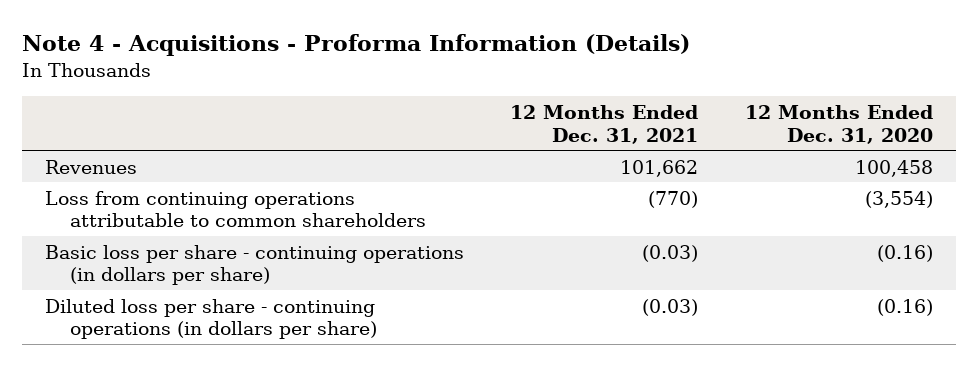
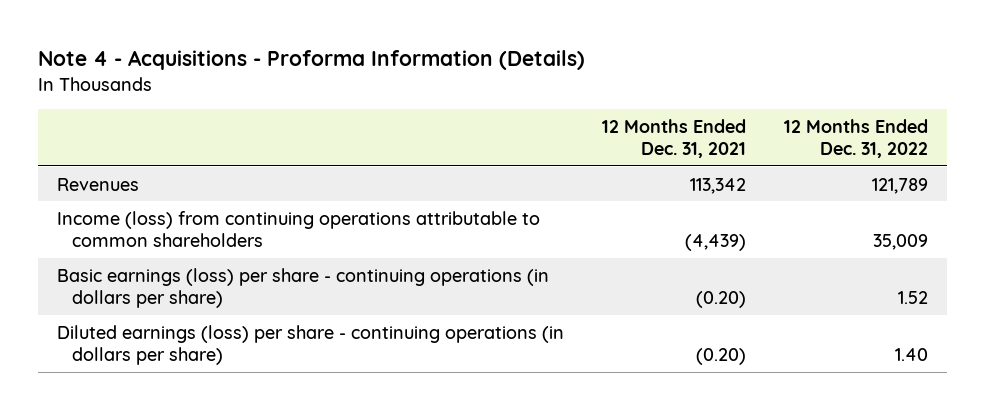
[745,104,934,144] 12 Months Ended Dec. 31, 2020 -> none
none -> [783,118,928,158] 12 Months Ended Dec. 31, 2022
[620,159,699,177] 101,662 -> [689,177,746,194] 113,342
[44,190,426,228] Loss from continuing operations attributable to common shareholders -> [56,210,540,247] Income (loss) from continuing operations attributable to common shareholders
[648,190,699,208] (770) -> [684,233,746,251] (4,439)
[44,244,464,286] Basic loss per share - continuing operations (in dollars per share) -> [56,267,549,308] Basic earnings (loss) per share - continuing operations (in dollars per share)
[642,244,699,262] (0.03) -> [695,290,746,308] (0.20)
[44,298,377,340] Diluted loss per share - continuing operations (in dollars per share) -> [56,324,564,365] Diluted earnings (loss) per share - continuing operations (in dollars per share)
[642,298,699,316] (0.03) -> [695,347,746,365] (0.20)

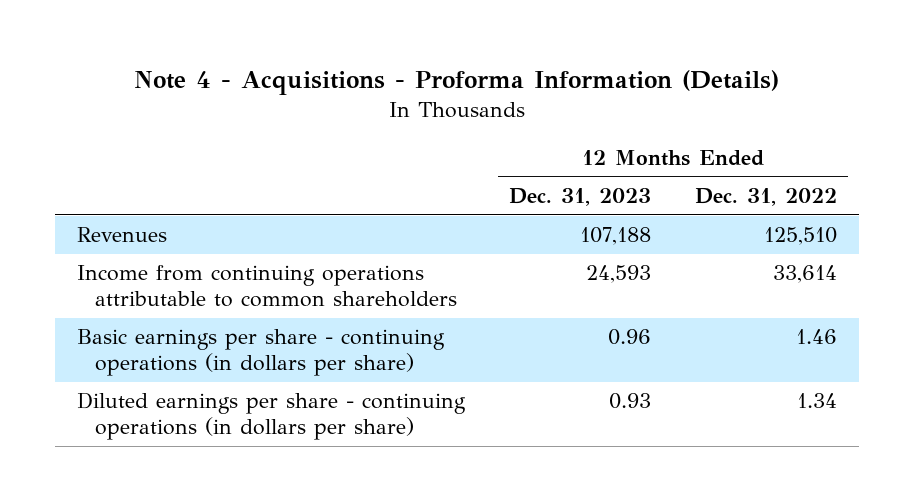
[601,118,746,158] 12 Months Ended Dec. 31, 2021 -> none
none -> [509,188,652,207] Dec. 31, 2023
[871,177,928,194] 121,789 -> [764,227,838,246] 125,510
[56,210,540,247] Income (loss) from continuing operations attributable to common shareholders -> [76,265,457,307] Income from continuing operations attributable to common shareholders
[872,233,928,250] 35,009 -> [773,265,838,284] 33,614
[56,267,549,308] Basic earnings (loss) per share - continuing operations (in dollars per share) -> [76,329,445,376] Basic earnings per share - continuing operations (in dollars per share)
[897,290,928,304] 1.52 -> [796,329,838,345] 1.46
[56,324,564,365] Diluted earnings (loss) per share - continuing operations (in dollars per share) -> [76,392,466,440] Diluted earnings per share - continuing operations (in dollars per share)
[894,347,928,361] 1.40 -> [797,393,838,409] 1.34

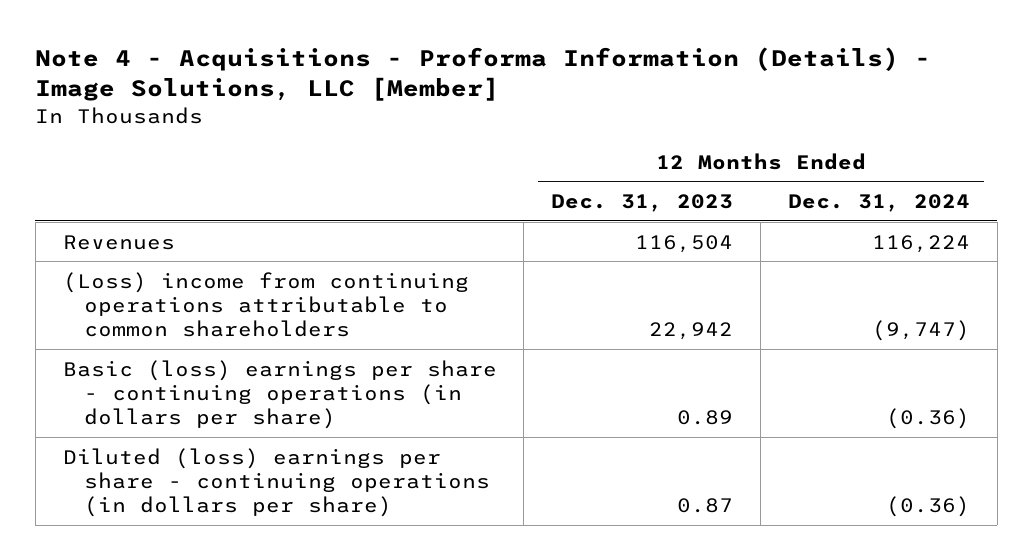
[134,70,780,96] Note 4 - Acquisitions - Proforma Information (Details) -> [35,46,932,102] Note 4 - Acquisitions - Proforma Information (Details) - Image Solutions, LLC [Member]
[695,188,838,207] Dec. 31, 2022 -> none
none -> [787,194,970,213] Dec. 31, 2024
[580,227,652,246] 107,188 -> [635,234,734,253] 116,504
[76,265,457,307] Income from continuing operations attributable to common shareholders -> [62,271,469,338] (Loss) income from continuing operations attributable to common shareholders
[586,265,652,284] 24,593 -> [649,322,734,341] 22,942
[76,329,445,376] Basic earnings per share - continuing operations (in dollars per share) -> [62,359,497,430] Basic (loss) earnings per share - continuing operations (in dollars per share)
[608,329,652,346] 0.96 -> [677,410,734,426] 0.89
[76,392,466,440] Diluted earnings per share - continuing operations (in dollars per share) -> [62,447,491,518] Diluted (loss) earnings per share - continuing operations (in dollars per share)
[609,393,652,410] 0.93 -> [677,498,734,514] 0.87

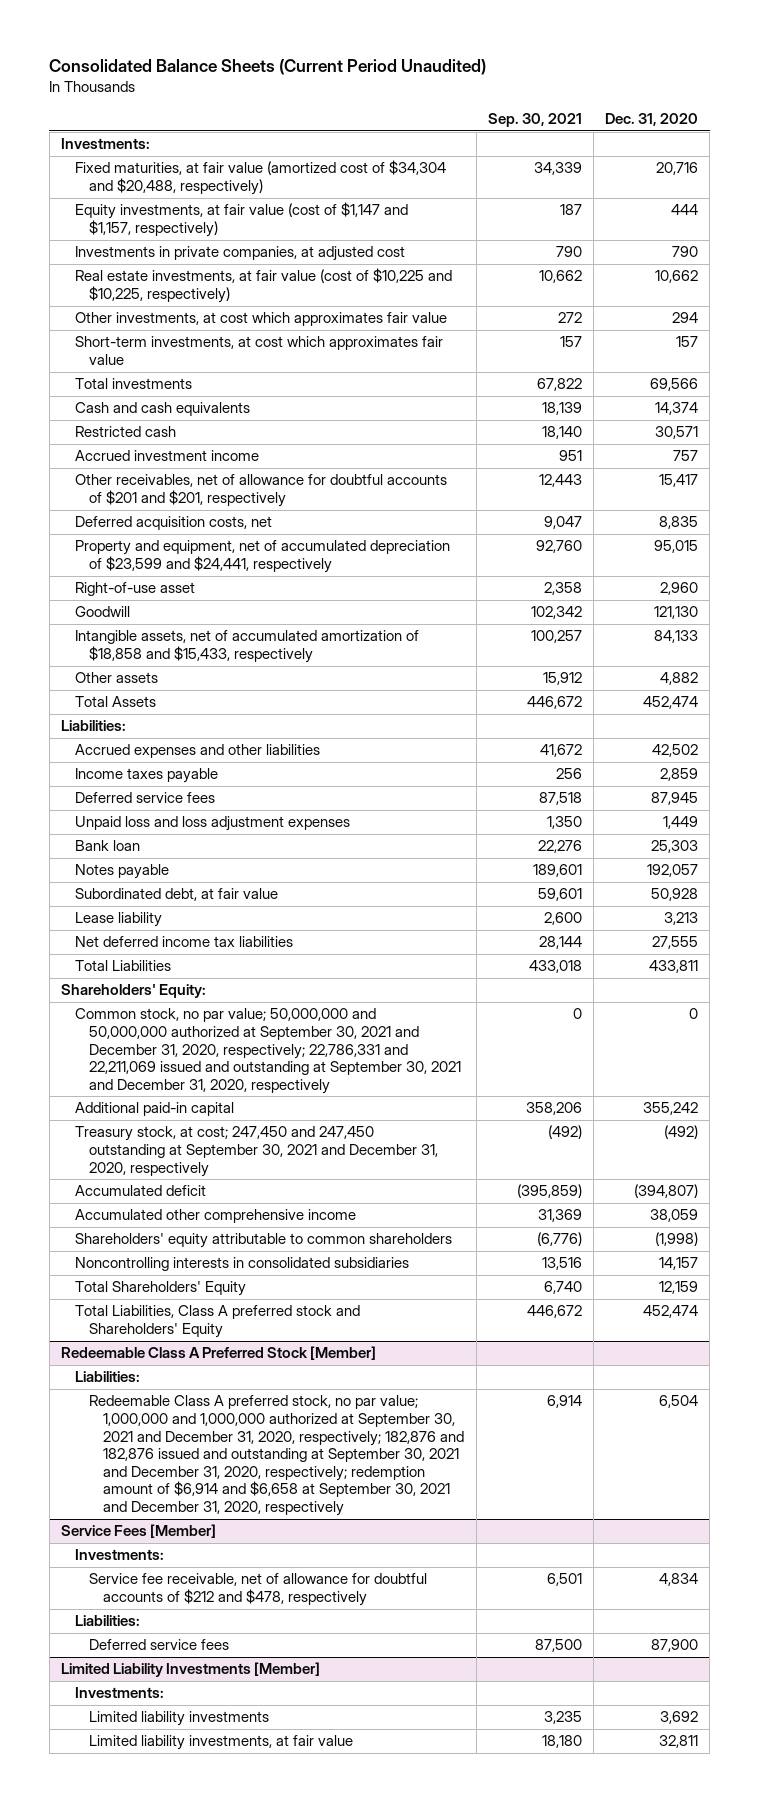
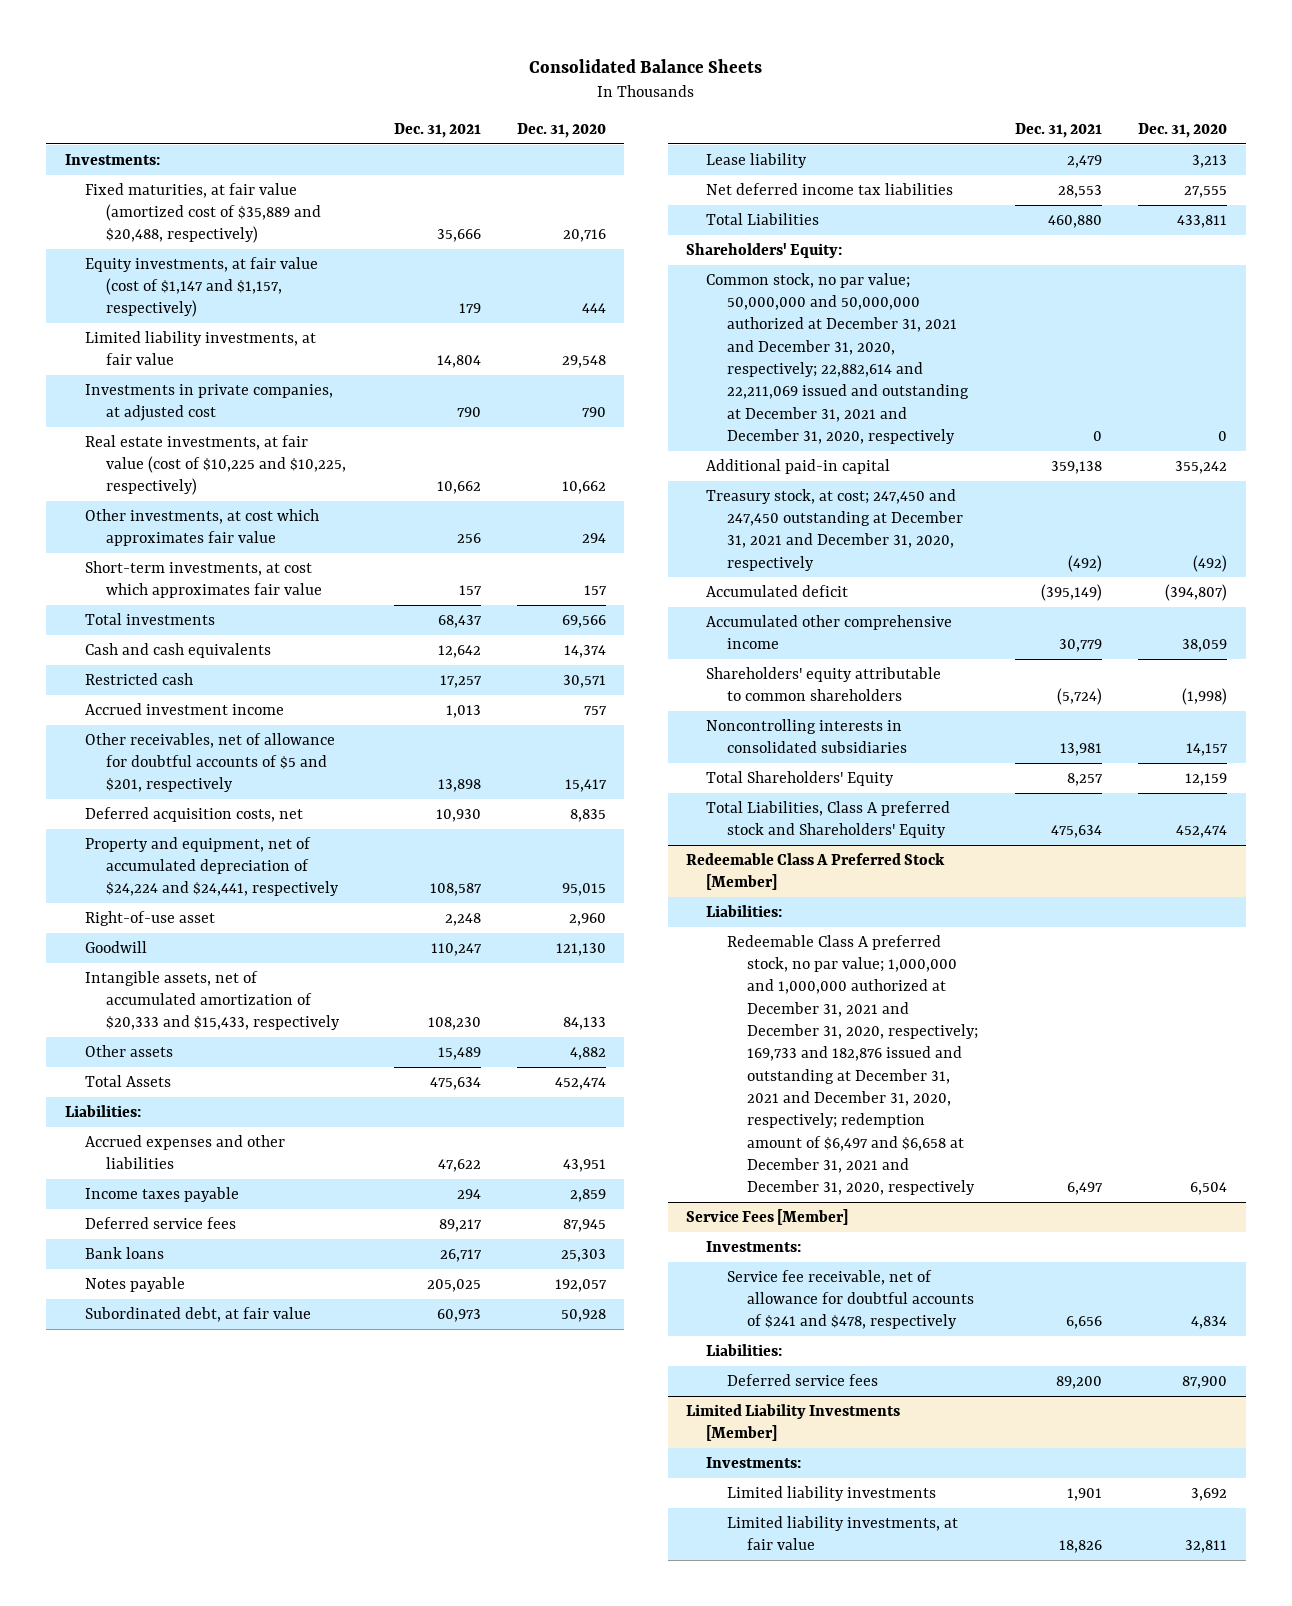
[49,58,487,75] Consolidated Balance Sheets (Current Period Unaudited) -> [529,59,763,74] Consolidated Balance Sheets
[487,113,582,128] Sep. 30, 2021 -> none
none -> [393,122,481,138] Dec. 31, 2021
[74,160,446,196] Fixed maturities, at fair value (amortized cost of $34,304 and $20,488, respectively) -> [85,182,321,244] Fixed maturities, at fair value (amortized cost of $35,889 and $20,488, respectively)
none -> [85,330,317,366] Limited liability investments, at fair value
[74,474,447,508] Other receivables, net of allowance for doubtful accounts of $201 and $201, respectively -> [85,732,336,793] Other receivables, net of allowance for doubtful accounts of $5 and $201, respectively
[74,540,450,574] Property and equipment, net of accumulated depreciation of $23,599 and $24,441, respectively -> [85,836,339,897] Property and equipment, net of accumulated depreciation of $24,224 and $24,441, respectively
[74,630,419,664] Intangible assets, net of accumulated amortization of $18,858 and $15,433, respectively -> [85,970,340,1031] Intangible assets, net of accumulated amortization of $20,333 and $15,433, respectively
[652,744,699,758] 42,502 -> [563,1159,607,1173] 43,951
[74,816,350,832] Unpaid loss and loss adjustment expenses -> none
[74,840,140,852] Bank loan -> [85,1246,165,1259] Bank loans
[74,1008,462,1094] Common stock, no par value; 50,000,000 and 50,000,000 authorized at September 30, 2021 and December 31, 2020, respectively; 22,786,331 and 22,211,069 issued and outstanding at September 30, 2021 and December 31, 2020, respectively -> [706,272,969,444] Common stock, no par value; 50,000,000 and 50,000,000 authorized at December 31, 2021 and December 31, 2020, respectively; 22,882,614 and 22,211,069 issued and outstanding at December 31, 2021 and December 31, 2020, respectively
[74,1126,439,1177] Treasury stock, at cost; 247,450 and 247,450 outstanding at September 30, 2021 and December 31, 2020, respectively -> [706,488,963,571] Treasury stock, at cost; 247,450 and 247,450 outstanding at December 31, 2021 and December 31, 2020, respectively
[89,1395,465,1516] Redeemable Class A preferred stock, no par value; 1,000,000 and 1,000,000 authorized at September 30, 2021 and December 31, 2020, respectively; 182,876 and 182,876 issued and outstanding at September 30, 2021 and December 31, 2020, respectively; redemption amount of $6,914 and $6,658 at September 30, 2021 and December 31, 2020, respectively -> [726,934,979,1196] Redeemable Class A preferred stock, no par value; 1,000,000 and 1,000,000 authorized at December 31, 2021 and December 31, 2020, respectively; 169,733 and 182,876 issued and outstanding at December 31, 2021 and December 31, 2020, respectively; redemption amount of $6,497 and $6,658 at December 31, 2021 and December 31, 2020, respectively
[89,1573,428,1607] Service fee receivable, net of allowance for doubtful accounts of $212 and $478, respectively -> [726,1269,975,1330] Service fee receivable, net of allowance for doubtful accounts of $241 and $478, respectively

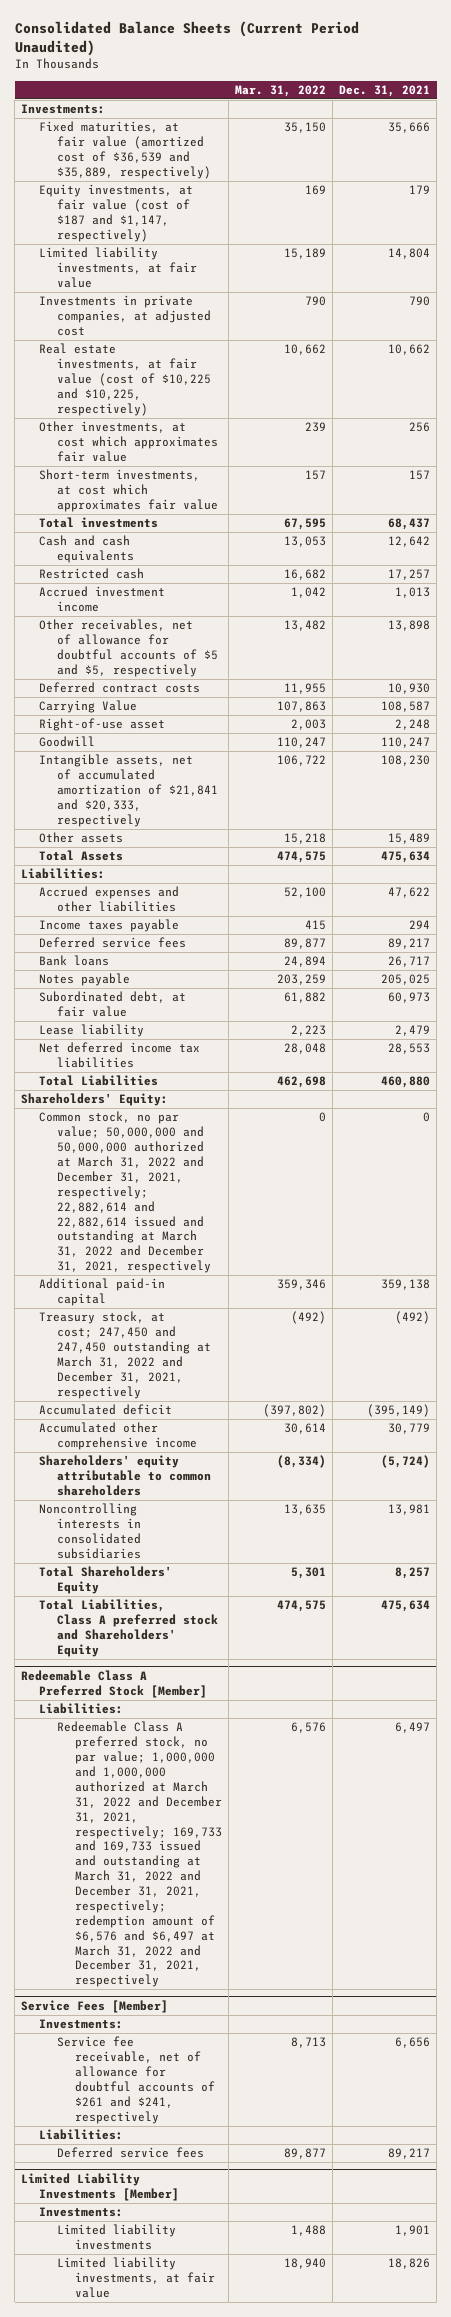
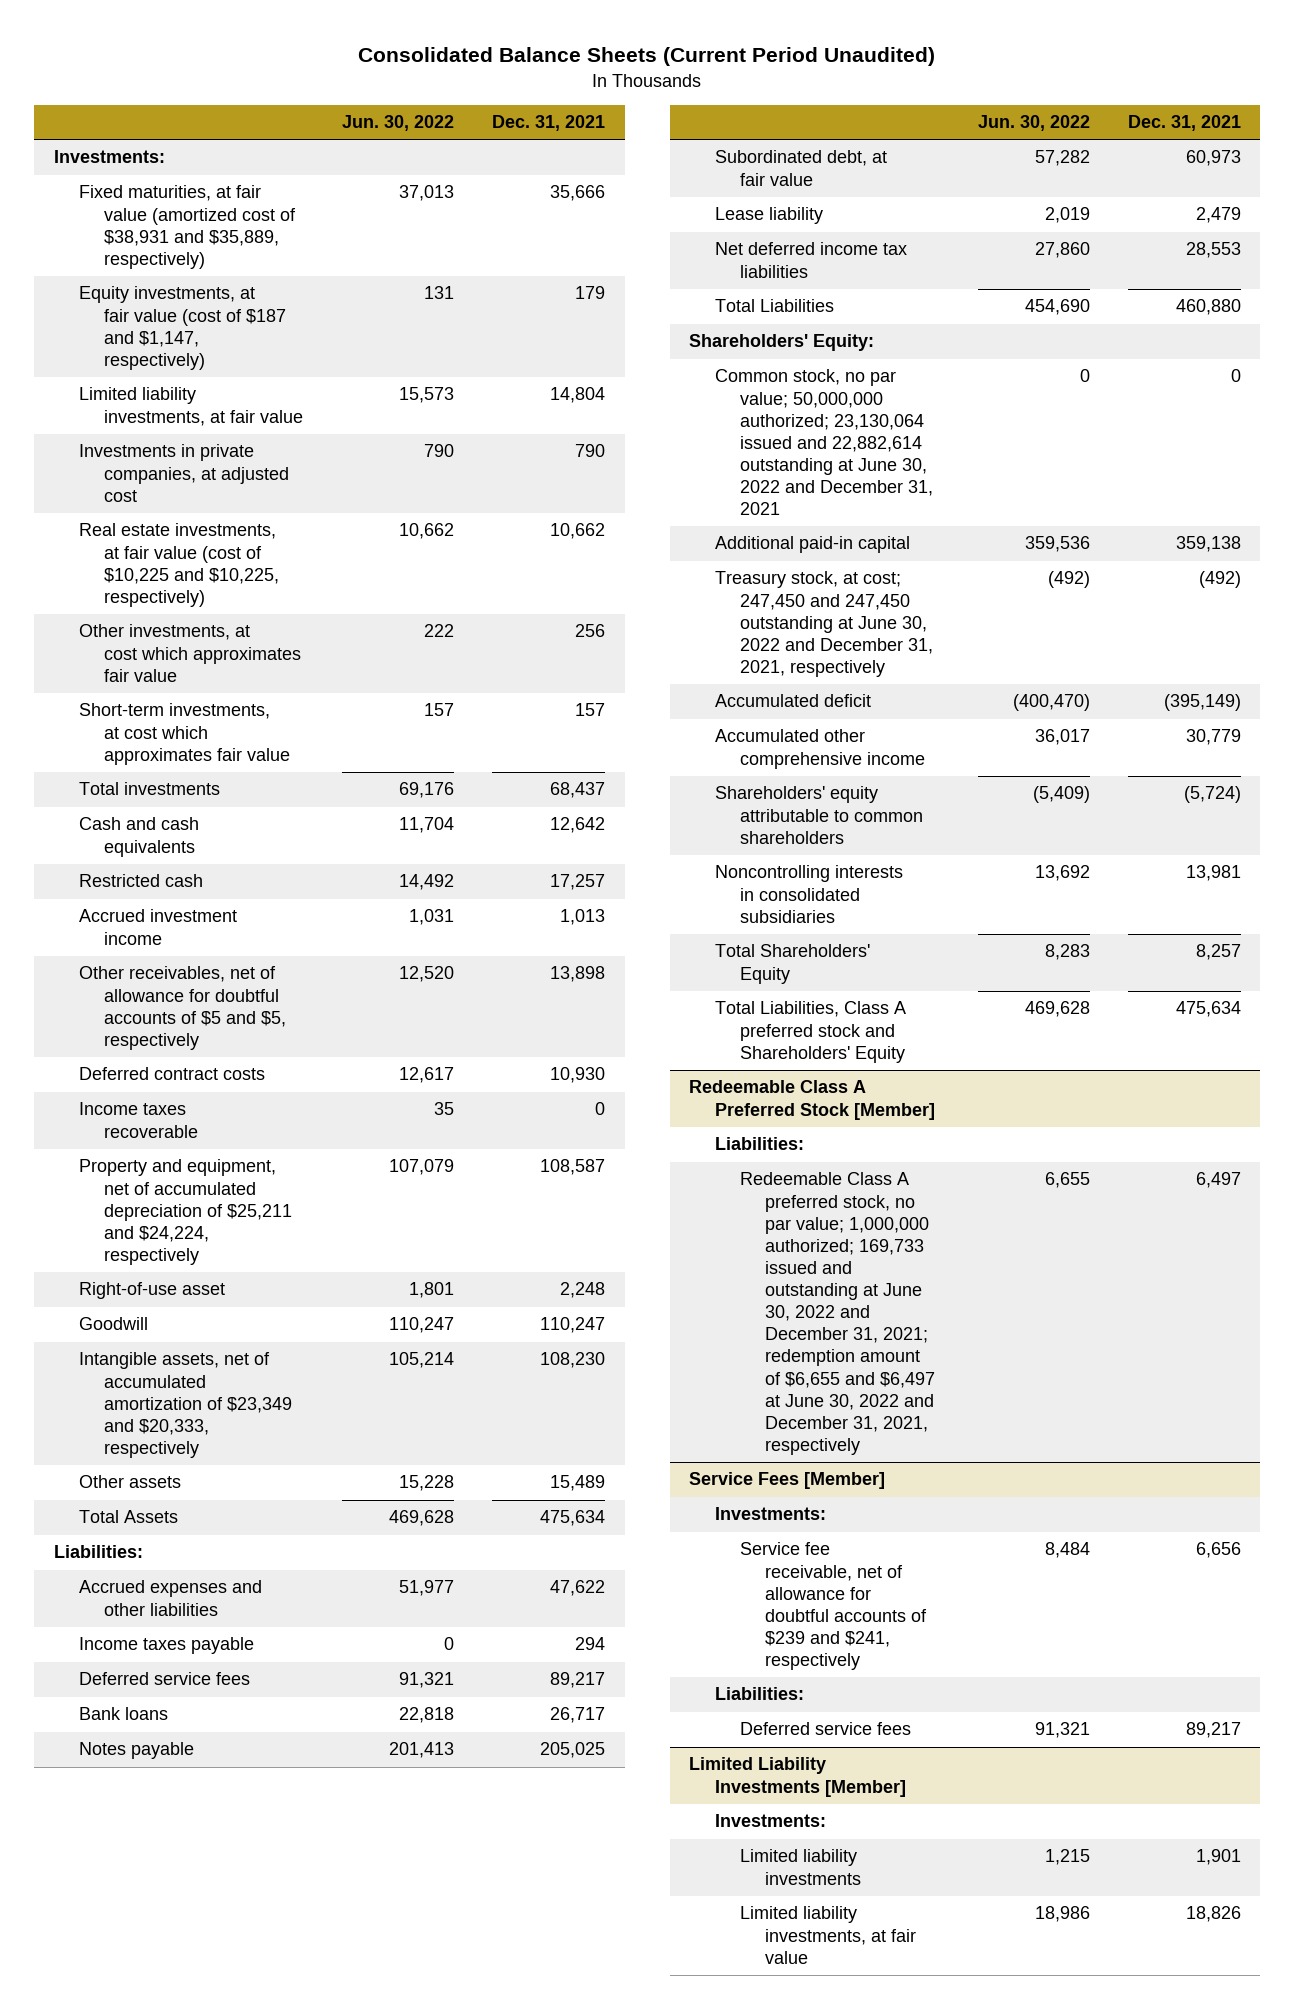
[235,84,327,97] Mar. 31, 2022 -> none
none -> [341,115,454,132] Jun. 30, 2022
[39,121,212,180] Fixed maturities, at fair value (amortized cost of $36,539 and $35,889, respectively) -> [78,185,297,269] Fixed maturities, at fair value (amortized cost of $38,931 and $35,889, respectively)
none -> [78,1102,199,1138] Income taxes recoverable
[39,700,138,714] Carrying Value -> [78,1159,293,1265] Property and equipment, net of accumulated depreciation of $25,211 and $24,224, respectively
[39,754,219,827] Intangible assets, net of accumulated amortization of $21,841 and $20,333, respectively -> [78,1352,293,1458] Intangible assets, net of accumulated amortization of $23,349 and $20,333, respectively
[39,1111,212,1274] Common stock, no par value; 50,000,000 and 50,000,000 authorized at March 31, 2022 and December 31, 2021, respectively; 22,882,614 and 22,882,614 issued and outstanding at March 31, 2022 and December 31, 2021, respectively -> [714,369,933,516] Common stock, no par value; 50,000,000 authorized; 23,130,064 issued and 22,882,614 outstanding at June 30, 2022 and December 31, 2021
[39,1311,212,1399] Treasury stock, at cost; 247,450 and 247,450 outstanding at March 31, 2022 and December 31, 2021, respectively -> [714,571,933,677] Treasury stock, at cost; 247,450 and 247,450 outstanding at June 30, 2022 and December 31, 2021, respectively
[57,1721,223,1988] Redeemable Class A preferred stock, no par value; 1,000,000 and 1,000,000 authorized at March 31, 2022 and December 31, 2021, respectively; 169,733 and 169,733 issued and outstanding at March 31, 2022 and December 31, 2021, respectively; redemption amount of $6,576 and $6,497 at March 31, 2022 and December 31, 2021, respectively -> [739,1172,936,1455] Redeemable Class A preferred stock, no par value; 1,000,000 authorized; 169,733 issued and outstanding at June 30, 2022 and December 31, 2021; redemption amount of $6,655 and $6,497 at June 30, 2022 and December 31, 2021, respectively
[57,2036,216,2124] Service fee receivable, net of allowance for doubtful accounts of $261 and $241, respectively -> [739,1542,928,1671] Service fee receivable, net of allowance for doubtful accounts of $239 and $241, respectively

